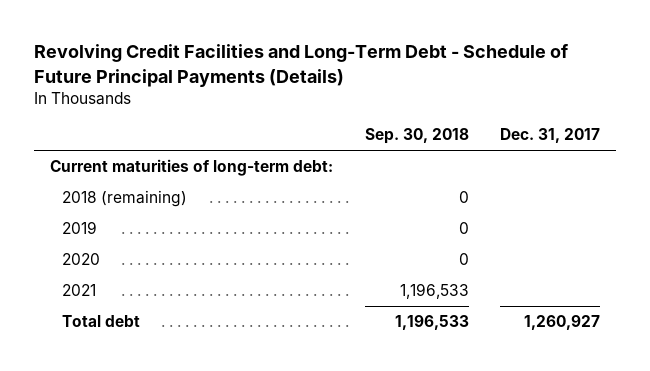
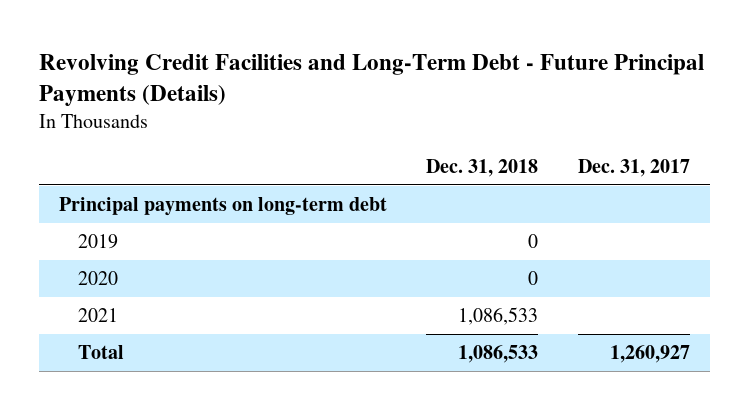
[34,44,569,87] Revolving Credit Facilities and Long-Term Debt - Schedule of Future Principal Payments (Details) -> [39,54,705,106] Revolving Credit Facilities and Long-Term Debt - Future Principal Payments (Details)
[364,128,469,145] Sep. 30, 2018 -> none
none -> [426,158,539,177] Dec. 31, 2018
[61,190,187,208] 2018 (remaining) -> none
[50,159,334,177] Current maturities of long-term debt: -> [59,197,388,217] Principal payments on long-term debt
[61,315,140,328] Total debt -> [78,345,125,360] Total

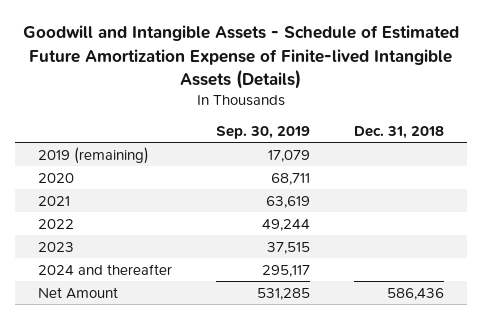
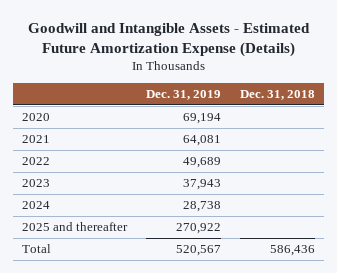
[23,25,460,89] Goodwill and Intangible Assets - Schedule of Estimated Future Amortization Expense of Finite-lived Intangible Assets (Details) -> [27,22,310,57] Goodwill and Intangible Assets - Estimated Future Amortization Expense (Details)
[216,125,311,139] Sep. 30, 2019 -> none
none -> [146,90,222,101] Dec. 31, 2019
[37,146,149,164] 2019 (remaining) -> none
none -> [22,201,51,210] 2024
[37,263,172,275] 2024 and thereafter -> [22,222,129,232] 2025 and thereafter
[37,286,118,299] Net Amount -> [22,244,52,254] Total

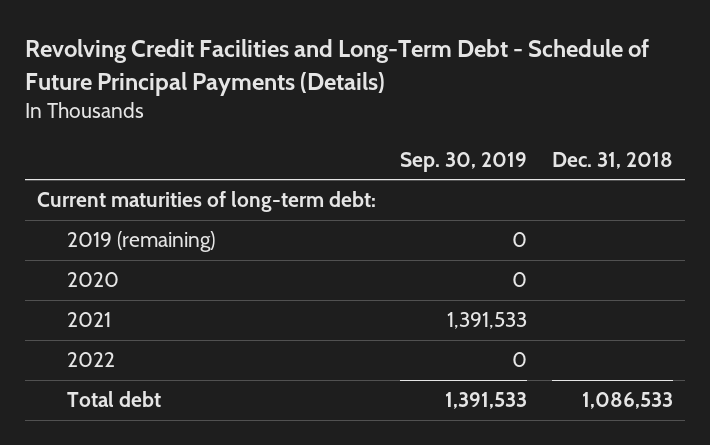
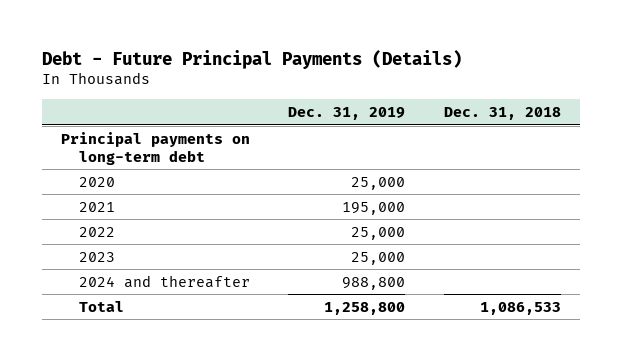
[24,39,649,97] Revolving Credit Facilities and Long-Term Debt - Schedule of Future Principal Payments (Details) -> [41,49,462,69] Debt - Future Principal Payments (Details)
[400,151,528,172] Sep. 30, 2019 -> none
none -> [288,107,406,121] Dec. 31, 2019
[67,231,216,253] 2019 (remaining) -> none
[36,191,376,213] Current maturities of long-term debt: -> [60,131,250,165] Principal payments on long-term debt
none -> [79,251,116,262] 2023
none -> [79,274,251,288] 2024 and thereafter
[67,391,162,408] Total debt -> [79,300,125,312] Total

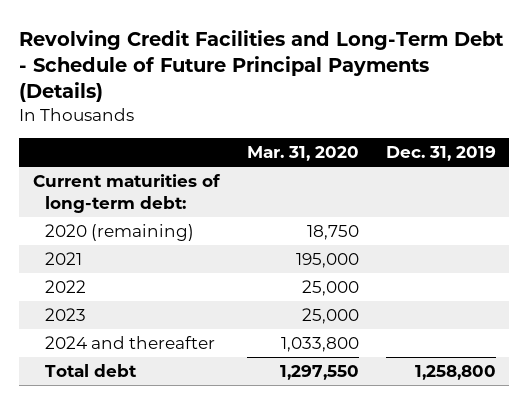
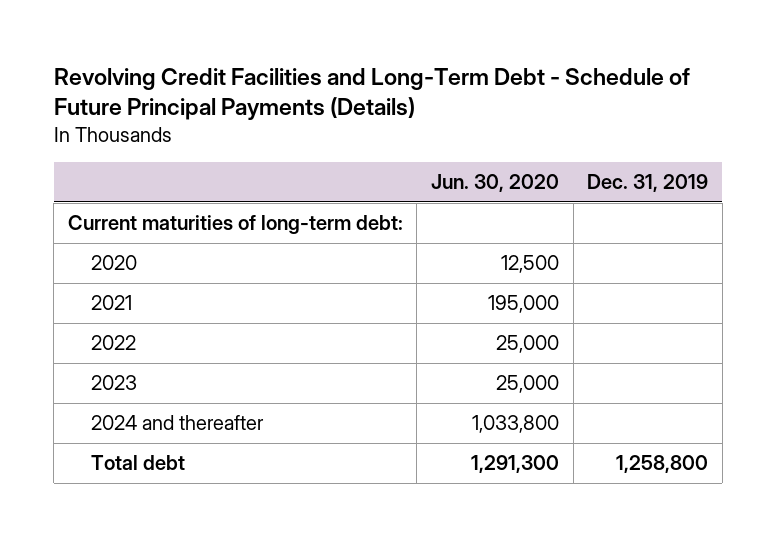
[246,146,359,162] Mar. 31, 2020 -> none
none -> [431,174,560,193] Jun. 30, 2020
[44,223,194,241] 2020 (remaining) -> [91,255,138,271] 2020

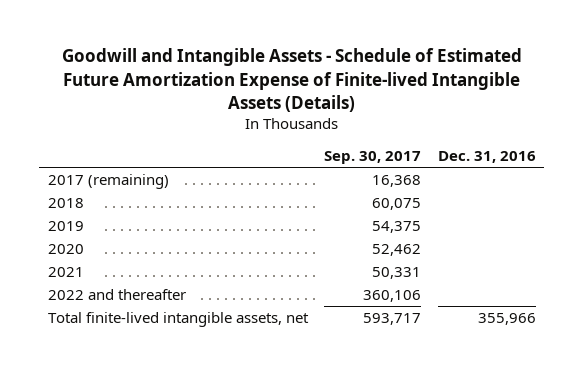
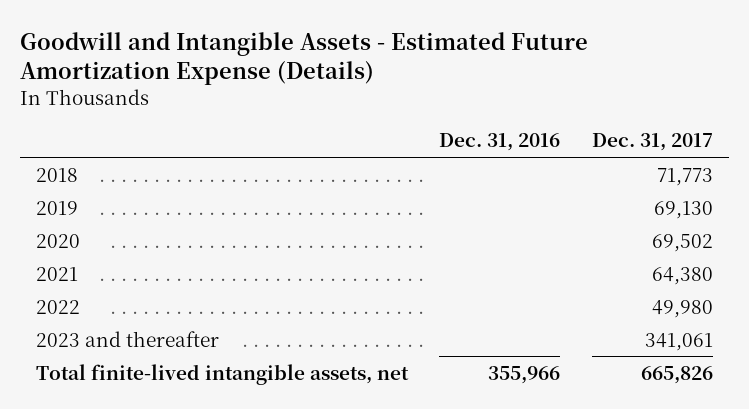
[61,48,522,112] Goodwill and Intangible Assets - Schedule of Estimated Future Amortization Expense of Finite-lived Intangible Assets (Details) -> [20,31,589,86] Goodwill and Intangible Assets - Estimated Future Amortization Expense (Details)
[324,151,422,165] Sep. 30, 2017 -> none
none -> [591,133,713,152] Dec. 31, 2017
[47,174,169,190] 2017 (remaining) -> none
none -> [36,299,81,314] 2022
[47,289,186,301] 2022 and thereafter -> [36,330,220,347] 2023 and thereafter

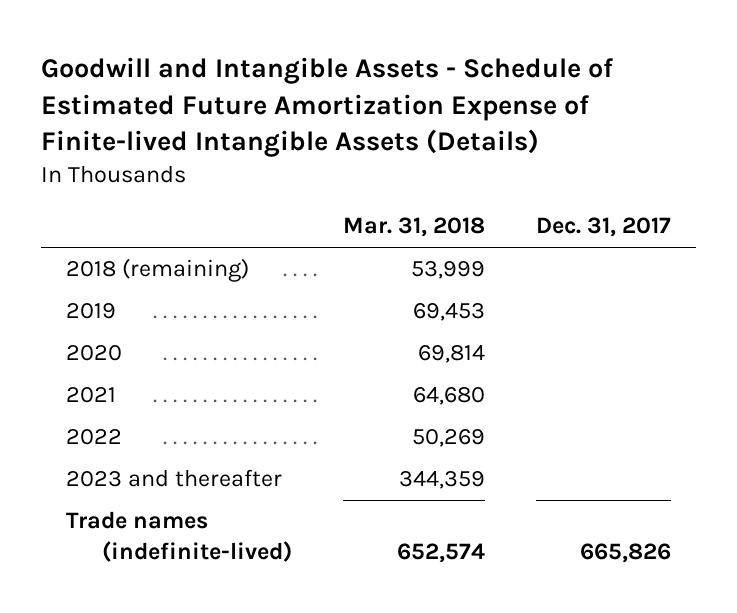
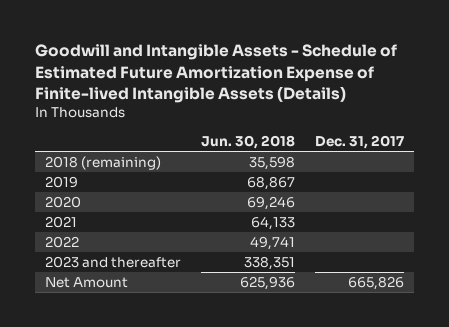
[342,217,485,238] Mar. 31, 2018 -> none
none -> [201,134,296,149] Jun. 30, 2018
[66,511,292,562] Trade names (indefinite-lived) -> [45,277,129,289] Net Amount

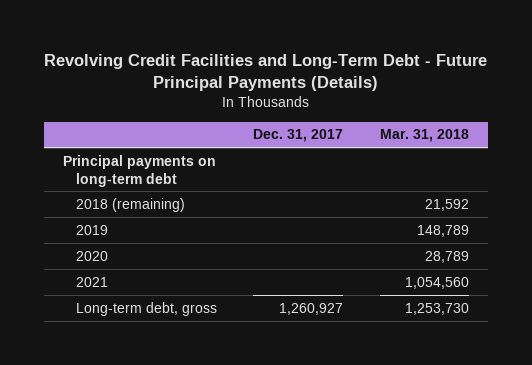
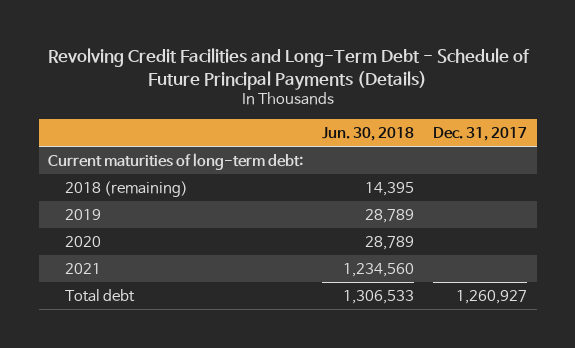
[43,54,487,92] Revolving Credit Facilities and Long-Term Debt - Future Principal Payments (Details) -> [47,47,530,90] Revolving Credit Facilities and Long-Term Debt - Schedule of Future Principal Payments (Details)
[380,129,470,143] Mar. 31, 2018 -> none
none -> [322,126,415,141] Jun. 30, 2018
[62,154,216,187] Principal payments on long-term debt -> [48,152,304,170] Current maturities of long-term debt:
[75,301,217,316] Long-term debt, gross -> [64,288,135,302] Total debt

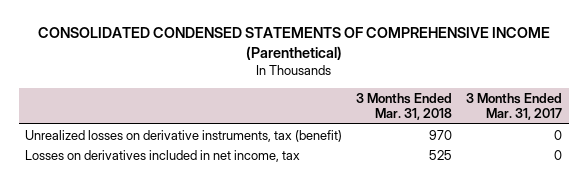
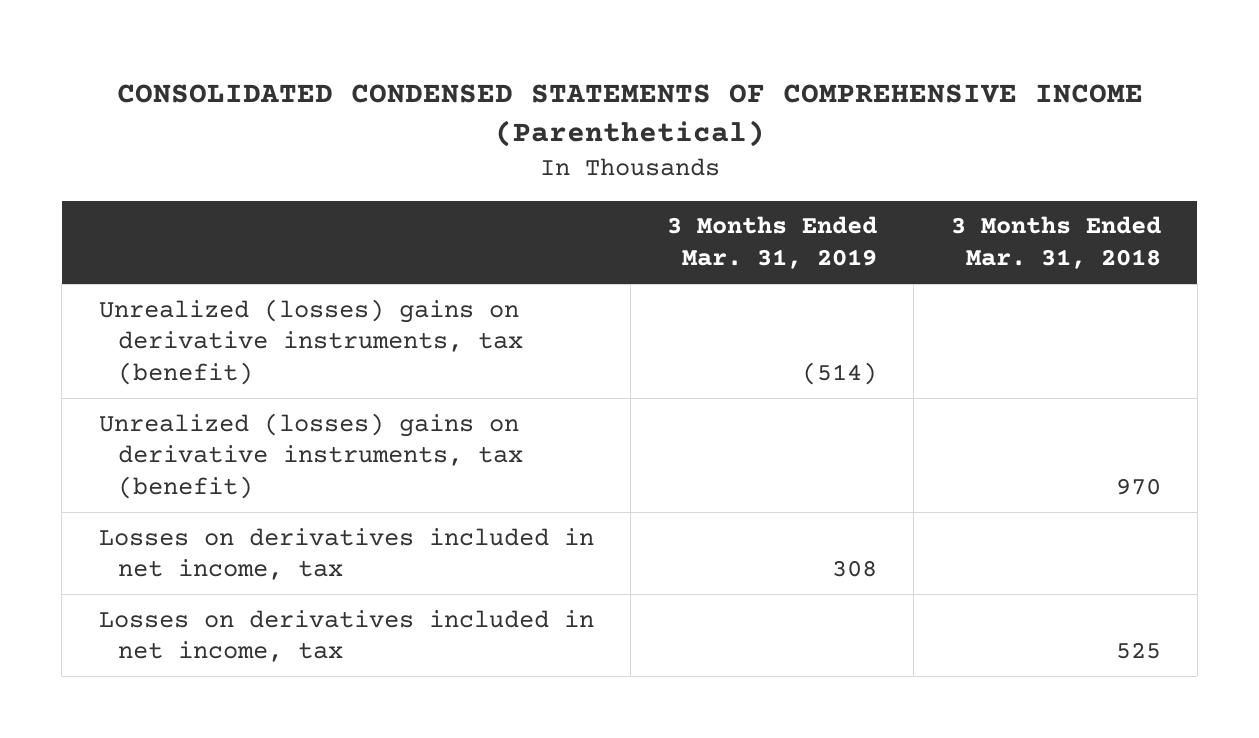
[465,93,562,121] 3 Months Ended Mar. 31, 2017 -> none
none -> [667,216,878,270] 3 Months Ended Mar. 31, 2019
none -> [98,298,524,386] Unrealized (losses) gains on derivative instruments, tax (benefit)
[25,129,343,142] Unrealized losses on derivative instruments, tax (benefit) -> [98,412,524,500] Unrealized (losses) gains on derivative instruments, tax (benefit)
none -> [98,527,594,581] Losses on derivatives included in net income, tax

